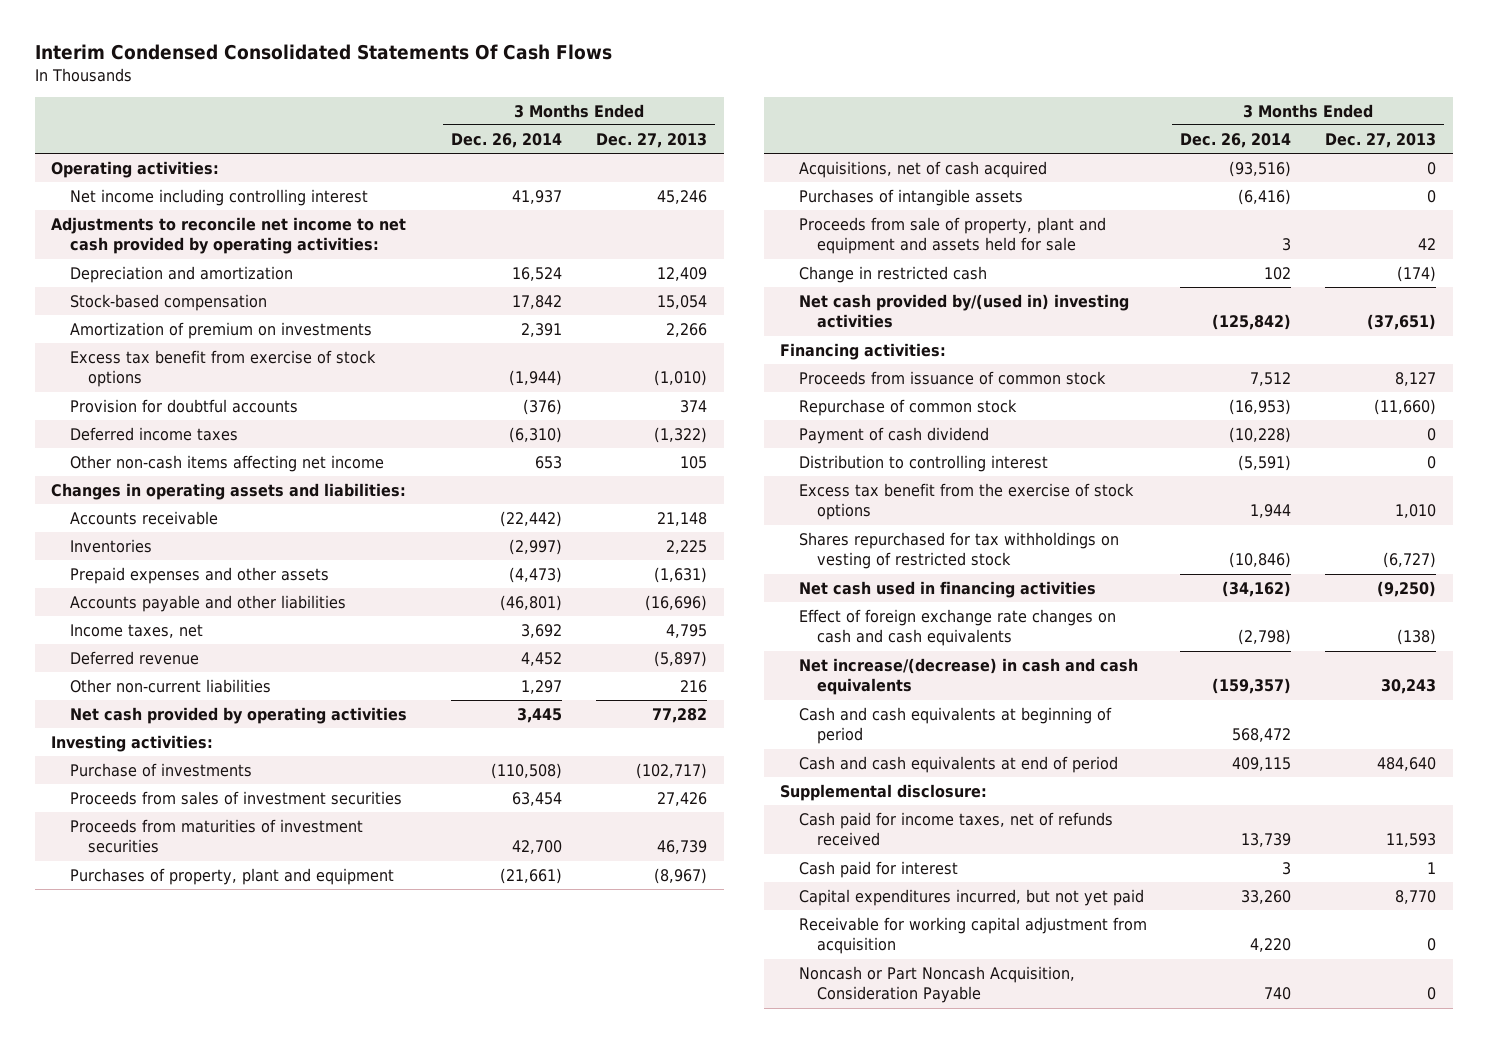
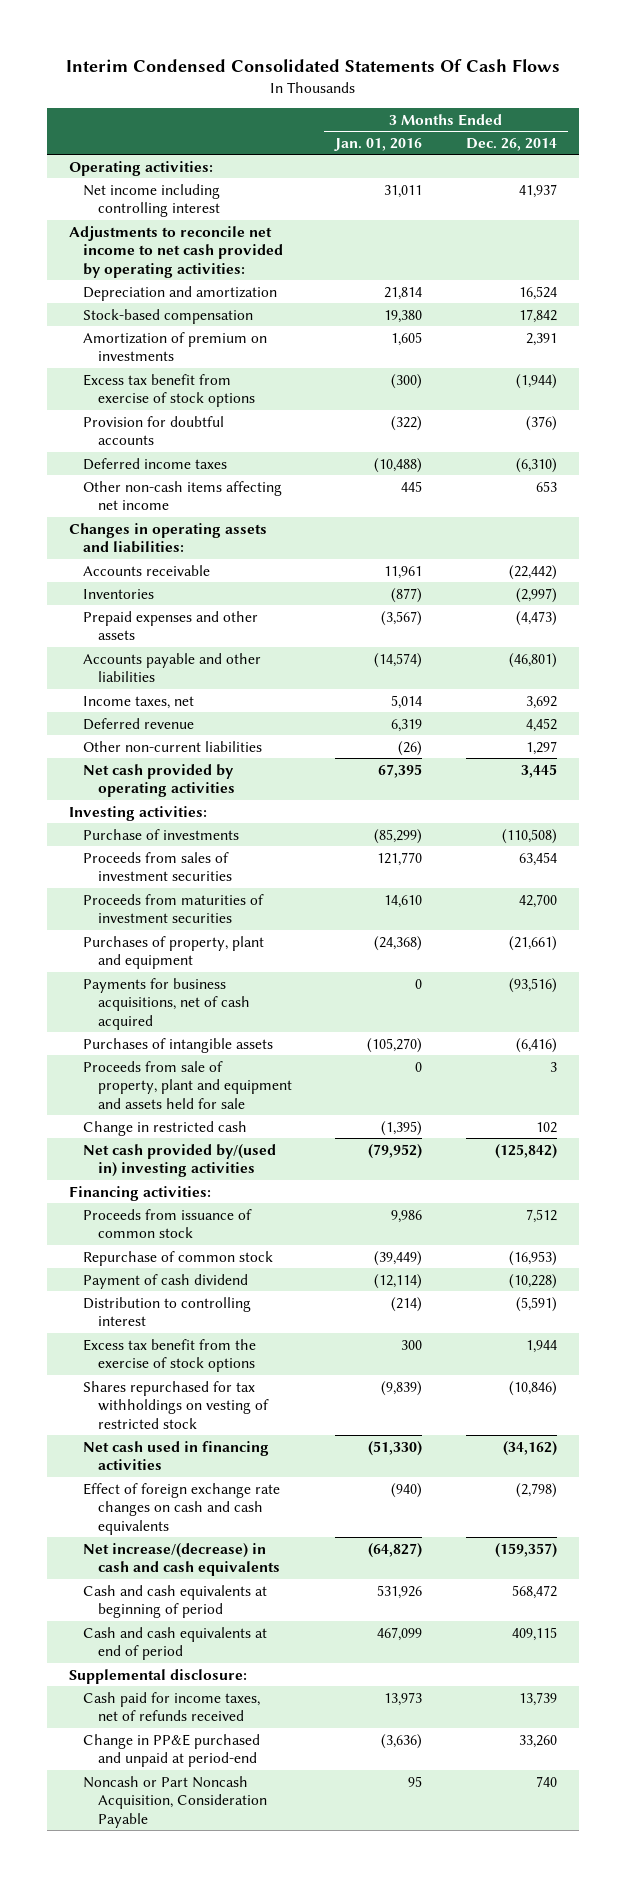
[596,132,708,148] Dec. 27, 2013 -> none
none -> [334,137,423,151] Jan. 01, 2016
[798,160,1047,178] Acquisitions, net of cash acquired -> [83,977,250,1030] Payments for business acquisitions, net of cash acquired
[798,860,958,878] Cash paid for interest -> none
[798,916,1147,955] Receivable for working capital adjustment from acquisition -> none
[798,888,1144,906] Capital expenditures incurred, but not yet paid -> [83,1733,261,1768] Change in PP&E purchased and unpaid at period-end

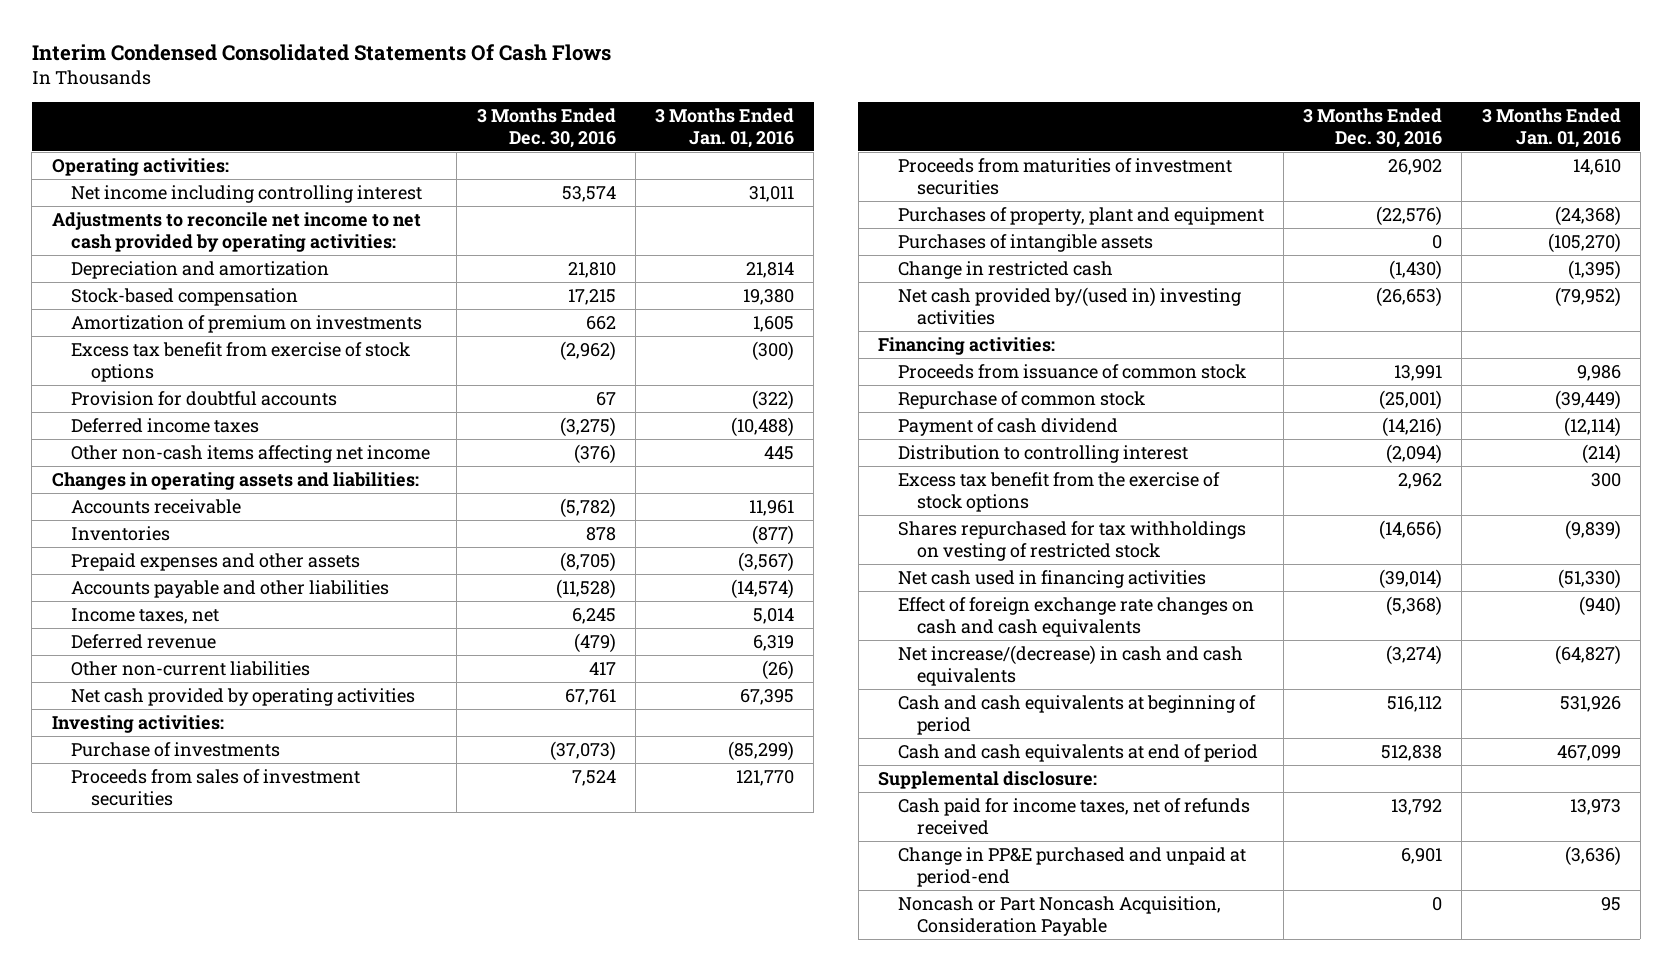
[465,137,557,151] Dec. 26, 2014 -> none
none -> [476,107,616,148] 3 Months Ended Dec. 30, 2016
[83,977,250,1030] Payments for business acquisitions, net of cash acquired -> none
[83,1060,292,1109] Proceeds from sale of property, plant and equipment and assets held for sale -> none

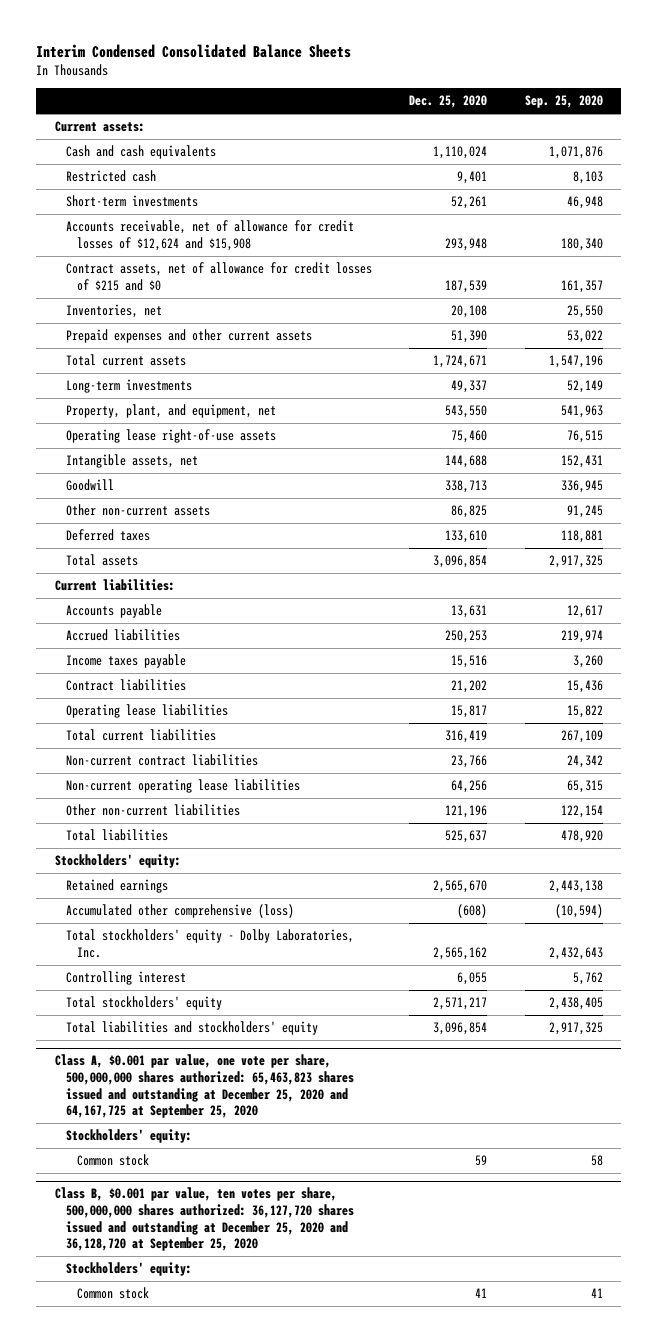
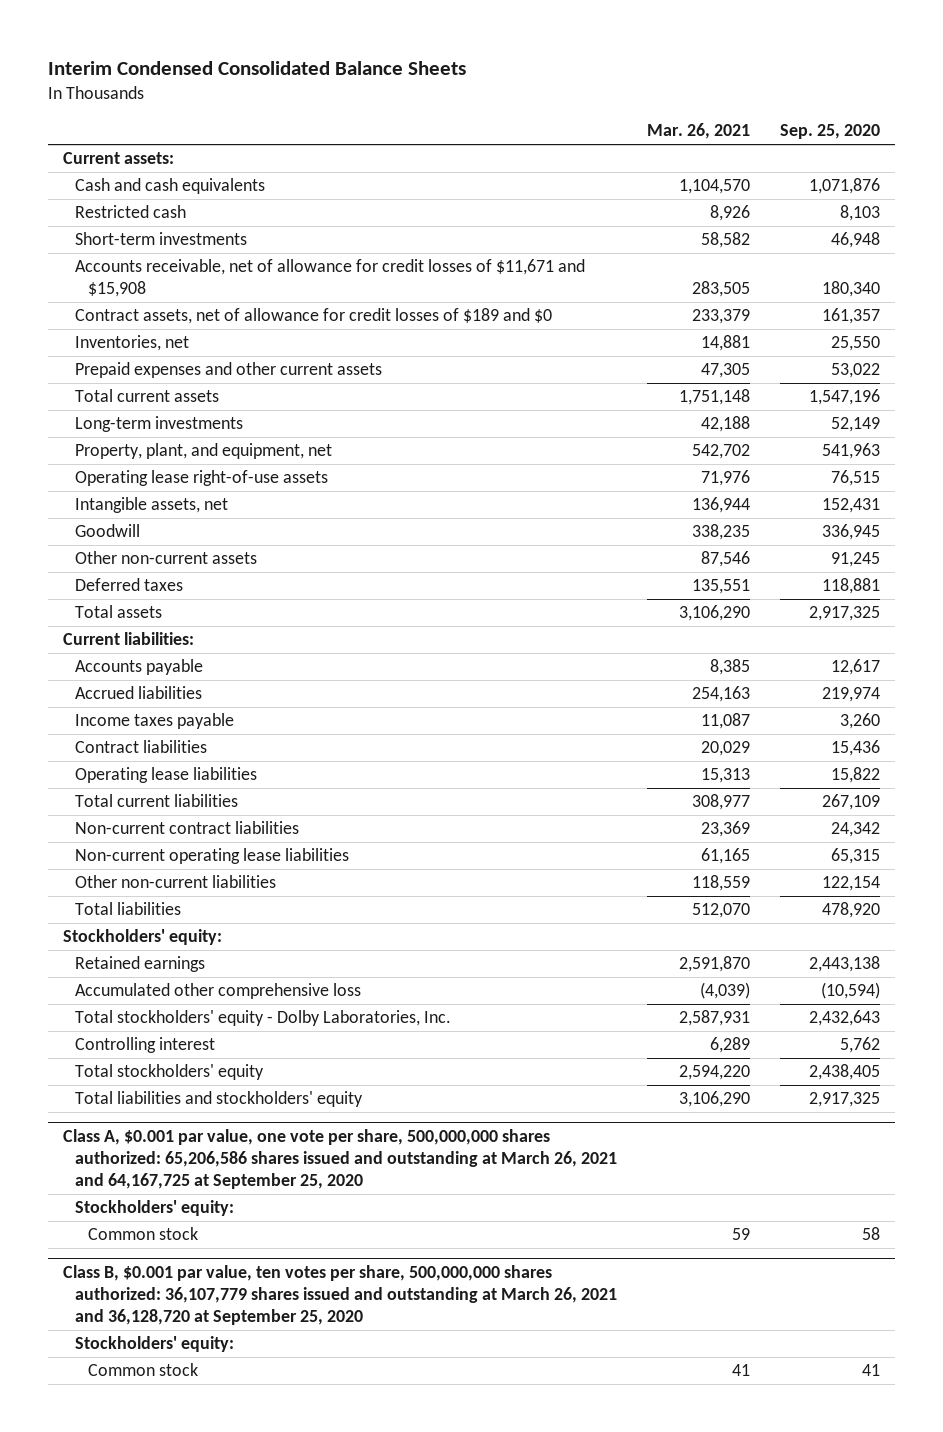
[409,95,488,109] Dec. 25, 2020 -> none
none -> [647,123,751,140] Mar. 26, 2021
[65,220,354,251] Accounts receivable, net of allowance for credit losses of $12,624 and $15,908 -> [75,259,586,298] Accounts receivable, net of allowance for credit losses of $11,671 and $15,908
[65,262,372,291] Contract assets, net of allowance for credit losses of $215 and $0 -> [75,308,553,325] Contract assets, net of allowance for credit losses of $189 and $0
[65,904,294,919] Accumulated other comprehensive (loss) -> [75,983,362,1000] Accumulated other comprehensive loss
[54,1054,354,1119] Class A, $0.001 par value, one vote per share, 500,000,000 shares authorized: 65,463,823 shares issued and outstanding at December 25, 2020 and 64,167,725 at September 25, 2020 -> [62,1129,618,1190] Class A, $0.001 par value, one vote per share, 500,000,000 shares authorized: 65,206,586 shares issued and outstanding at March 26, 2021 and 64,167,725 at September 25, 2020
[54,1187,354,1252] Class B, $0.001 par value, ten votes per share, 500,000,000 shares authorized: 36,127,720 shares issued and outstanding at December 25, 2020 and 36,128,720 at September 25, 2020 -> [62,1265,618,1326] Class B, $0.001 par value, ten votes per share, 500,000,000 shares authorized: 36,107,779 shares issued and outstanding at March 26, 2021 and 36,128,720 at September 25, 2020

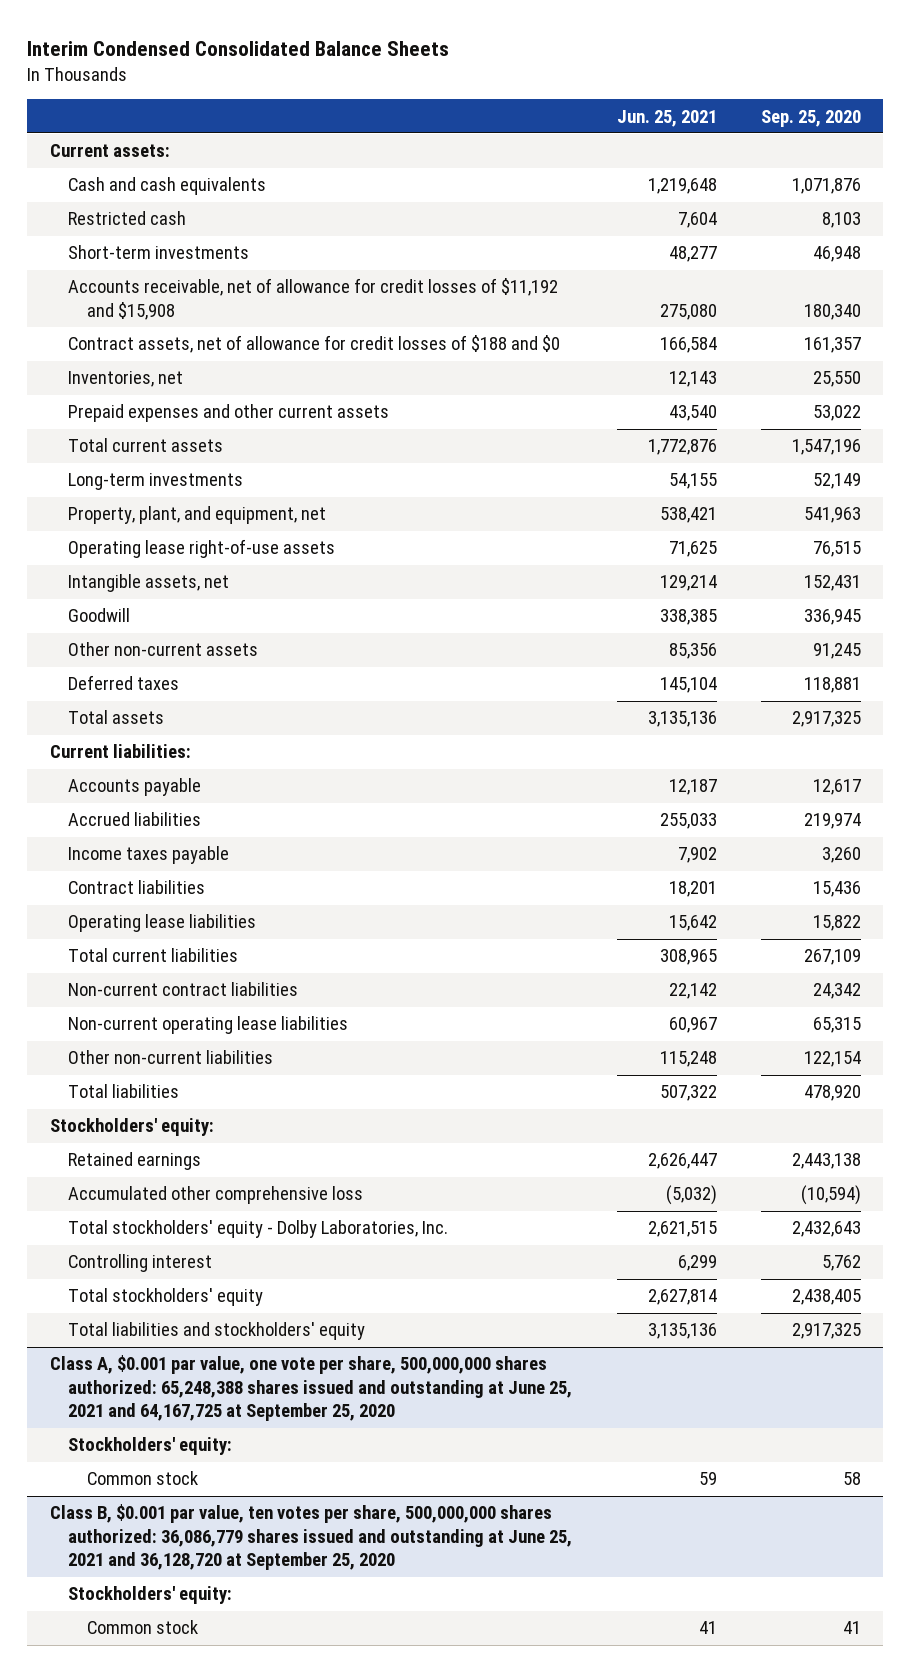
[647,123,751,140] Mar. 26, 2021 -> none
none -> [616,109,717,127] Jun. 25, 2021
[75,259,586,298] Accounts receivable, net of allowance for credit losses of $11,671 and $15,908 -> [68,278,559,320] Accounts receivable, net of allowance for credit losses of $11,192 and $15,908
[75,308,553,325] Contract assets, net of allowance for credit losses of $189 and $0 -> [68,335,561,354] Contract assets, net of allowance for credit losses of $188 and $0
[62,1129,618,1190] Class A, $0.001 par value, one vote per share, 500,000,000 shares authorized: 65,206,586 shares issued and outstanding at March 26, 2021 and 64,167,725 at September 25, 2020 -> [49,1355,573,1422] Class A, $0.001 par value, one vote per share, 500,000,000 shares authorized: 65,248,388 shares issued and outstanding at June 25, 2021 and 64,167,725 at September 25, 2020
[62,1265,618,1326] Class B, $0.001 par value, ten votes per share, 500,000,000 shares authorized: 36,107,779 shares issued and outstanding at March 26, 2021 and 36,128,720 at September 25, 2020 -> [49,1504,573,1571] Class B, $0.001 par value, ten votes per share, 500,000,000 shares authorized: 36,086,779 shares issued and outstanding at June 25, 2021 and 36,128,720 at September 25, 2020

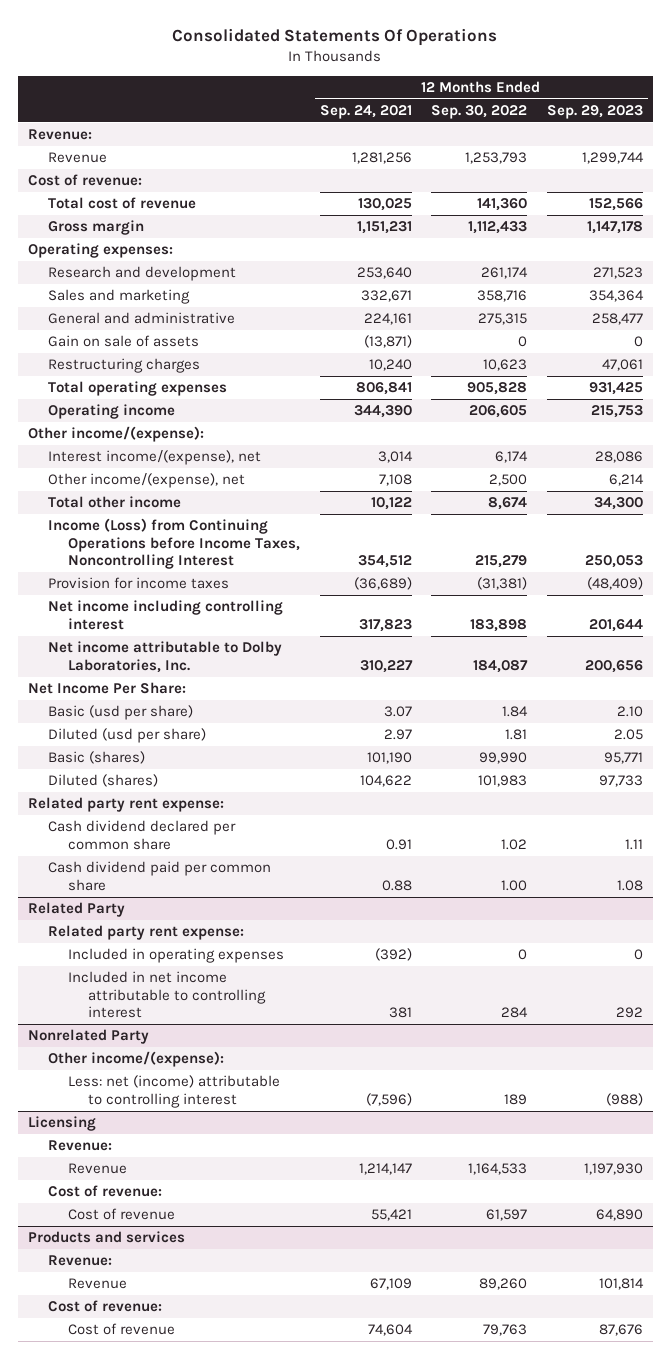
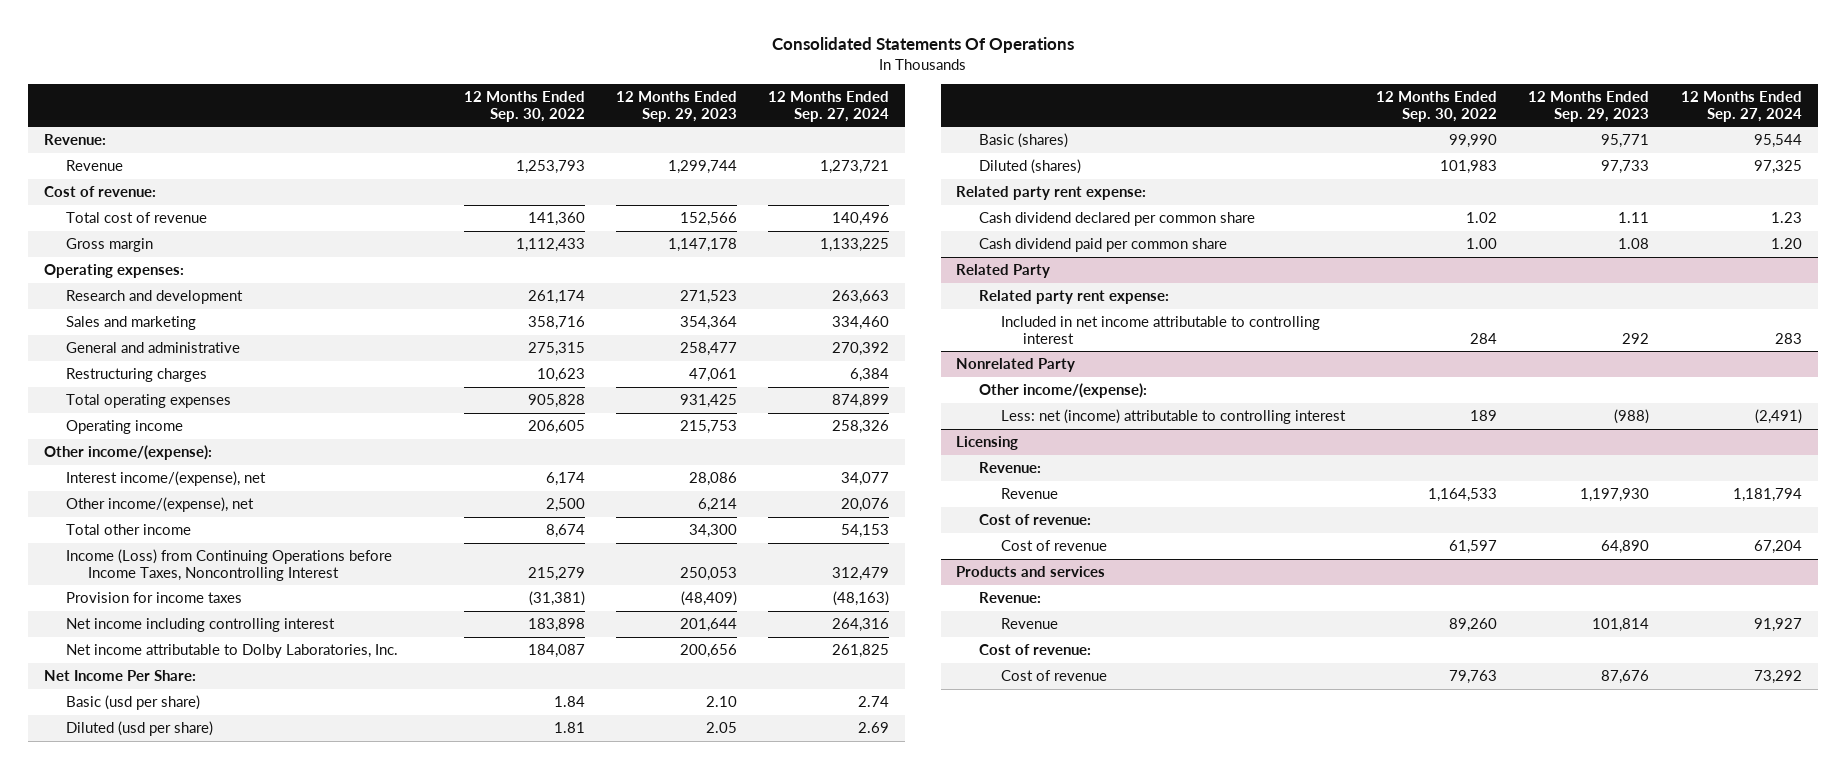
[319,105,412,120] Sep. 24, 2021 -> none
none -> [768,90,890,122] 12 Months Ended Sep. 27, 2024
[47,335,199,348] Gain on sale of assets -> none
[68,948,285,964] Included in operating expenses -> none

